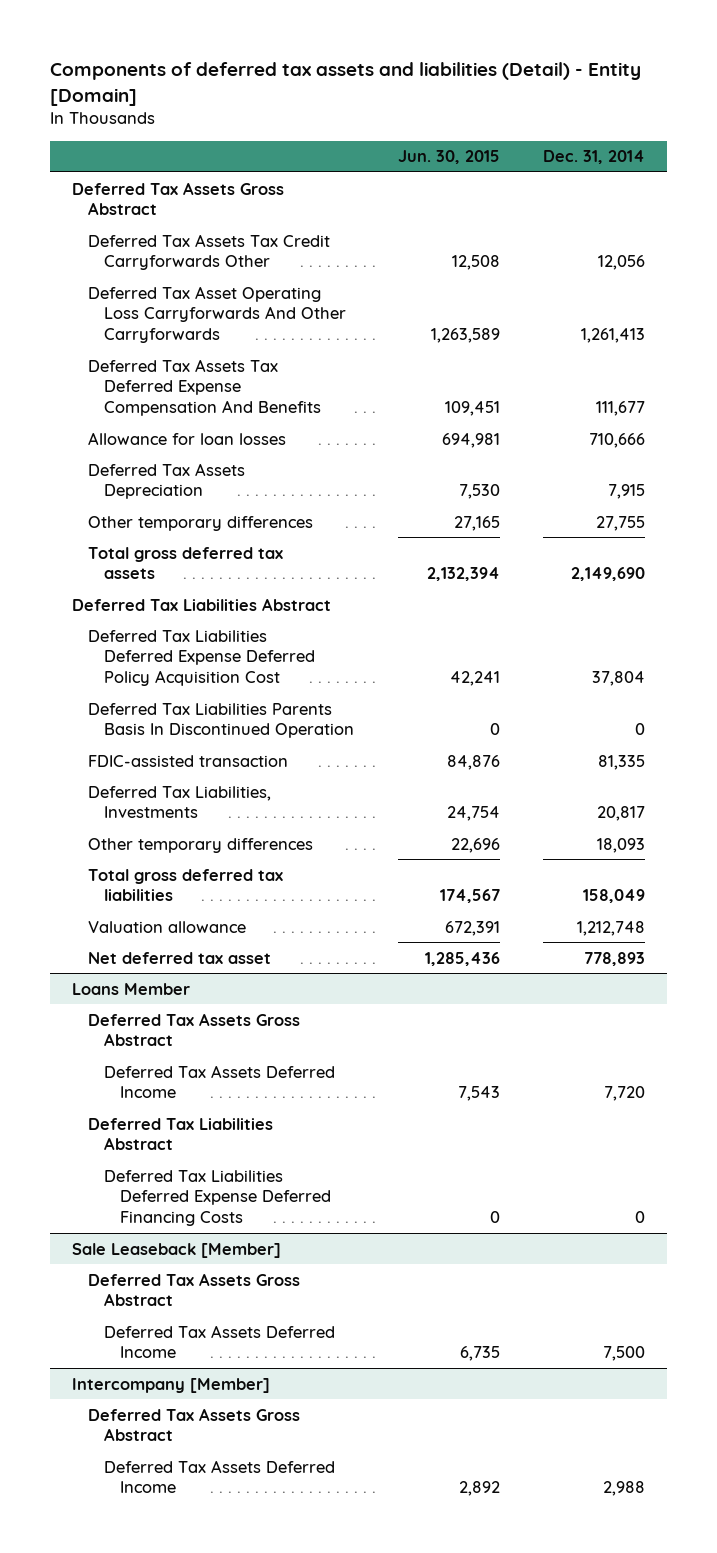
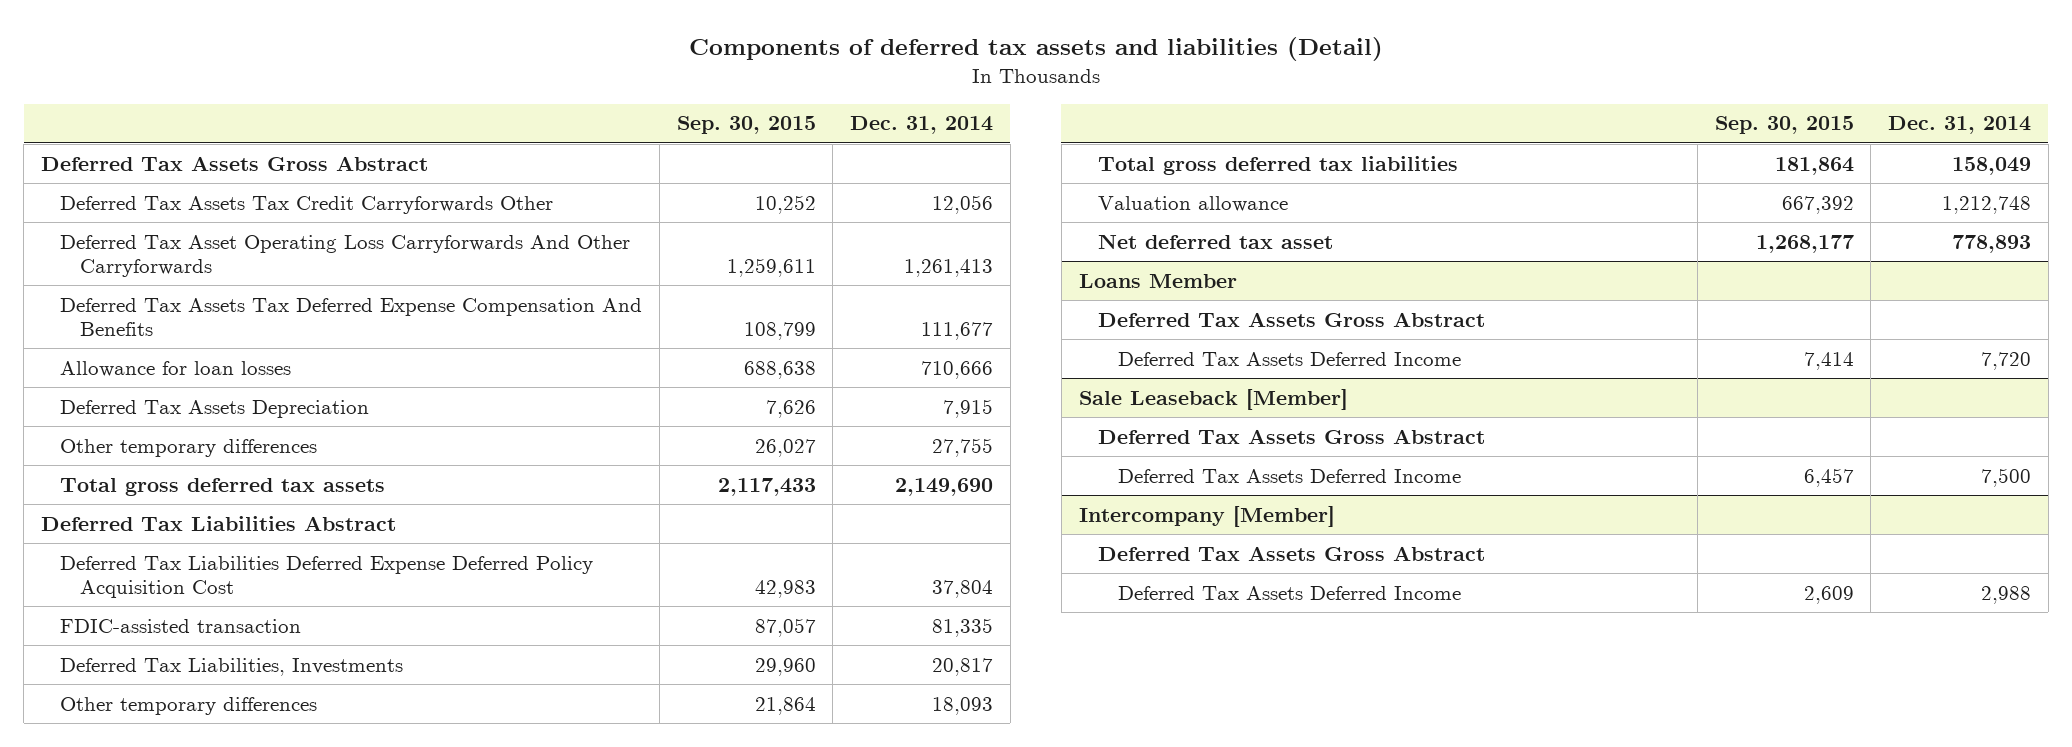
[50,62,642,106] Components of deferred tax assets and liabilities (Detail) - Entity [Domain] -> [688,37,1383,62] Components of deferred tax assets and liabilities (Detail)
[397,150,500,165] Jun. 30, 2015 -> none
none -> [676,116,816,135] Sep. 30, 2015
[88,702,355,739] Deferred Tax Liabilities Parents Basis In Discontinued Operation -> none
[88,1117,274,1151] Deferred Tax Liabilities Abstract -> none
[104,1169,332,1227] Deferred Tax Liabilities Deferred Expense Deferred Financing Costs -> none

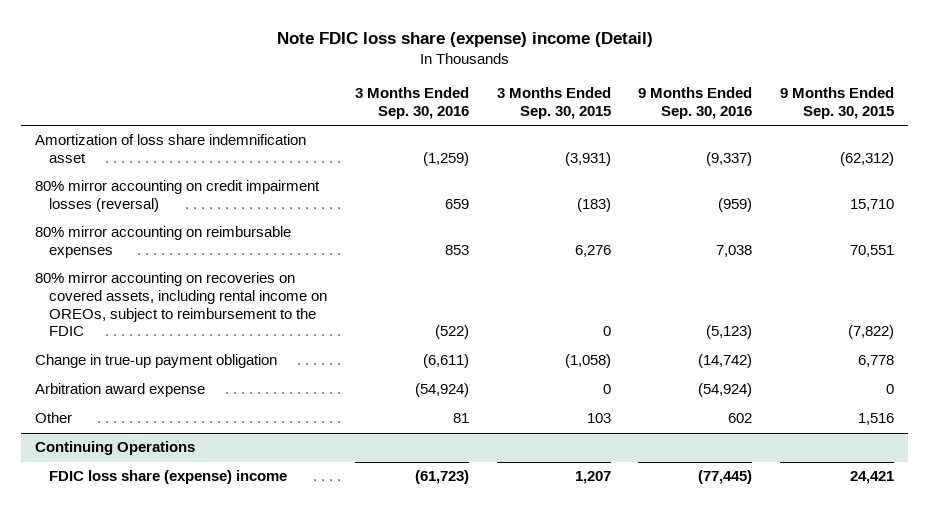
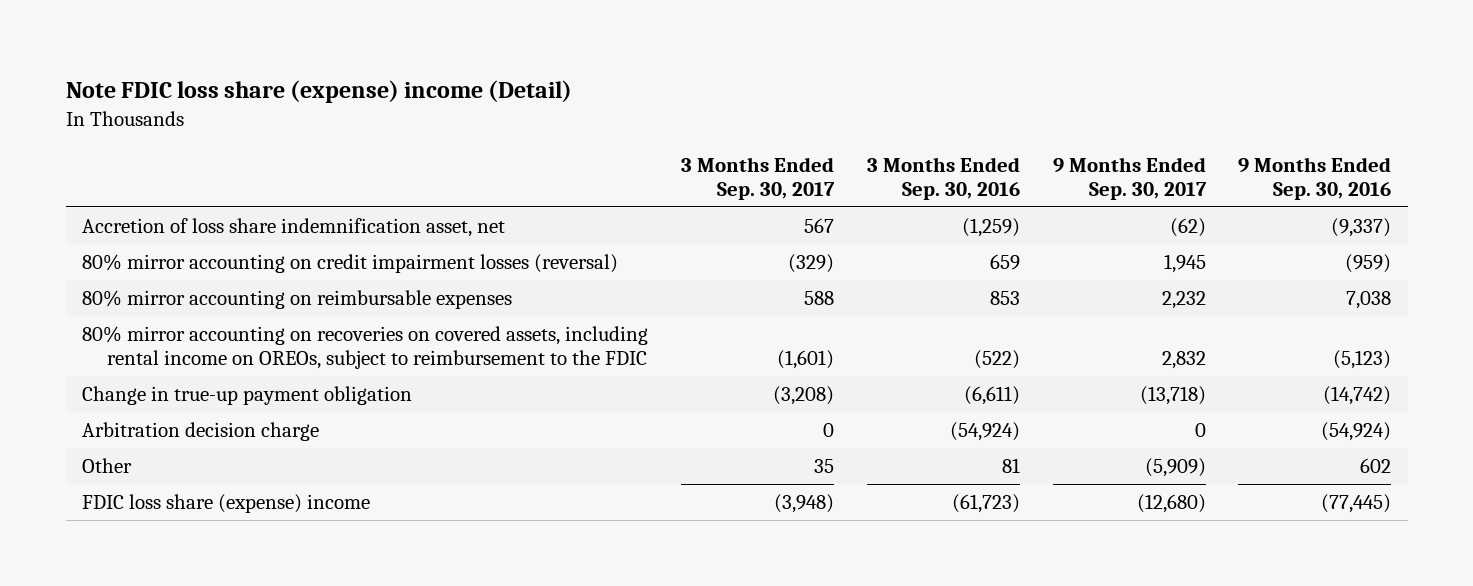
[496,87,611,119] 3 Months Ended Sep. 30, 2015 -> none
[780,87,895,119] 9 Months Ended Sep. 30, 2015 -> none
none -> [680,156,835,201] 3 Months Ended Sep. 30, 2017
none -> [1052,156,1207,201] 9 Months Ended Sep. 30, 2017
[35,134,307,164] Amortization of loss share indemnification asset -> [81,217,505,237] Accretion of loss share indemnification asset, net
[35,383,206,398] Arbitration award expense -> [81,421,319,441] Arbitration decision charge
[35,441,196,456] Continuing Operations -> none

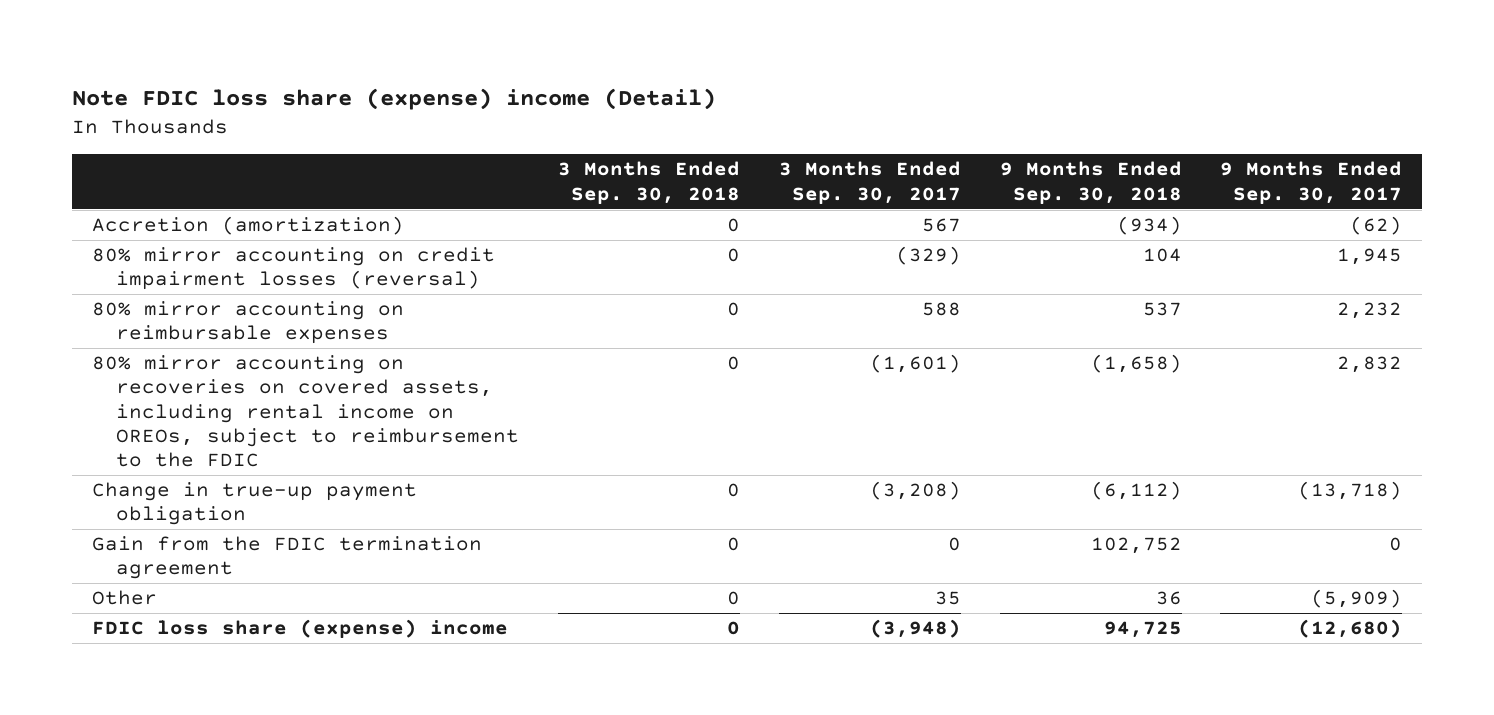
[866,156,1020,201] 3 Months Ended Sep. 30, 2016 -> none
[1238,156,1392,201] 9 Months Ended Sep. 30, 2016 -> none
none -> [557,161,740,204] 3 Months Ended Sep. 30, 2018
none -> [999,161,1182,204] 9 Months Ended Sep. 30, 2018
[81,217,505,237] Accretion of loss share indemnification asset, net -> [91,216,404,236] Accretion (amortization)
[81,421,319,441] Arbitration decision charge -> none
none -> [91,536,482,580] Gain from the FDIC termination agreement

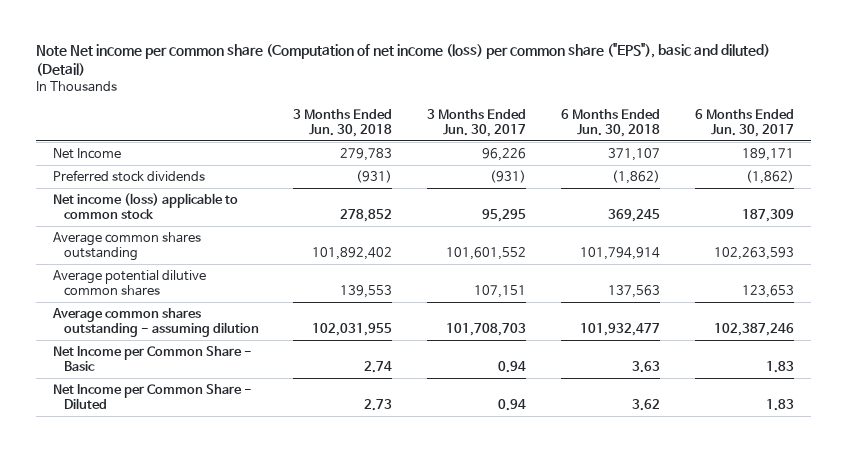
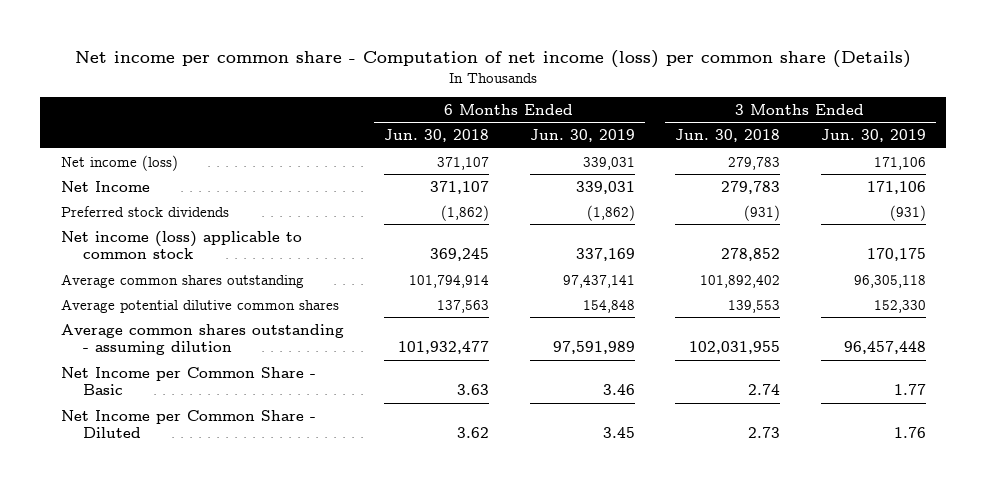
[36,43,771,77] Note Net income per common share (Computation of net income (loss) per common share ("EPS"), basic and diluted) (Detail) -> [75,50,912,69] Net income per common share - Computation of net income (loss) per common share (Details)
[427,108,527,137] 3 Months Ended Jun. 30, 2017 -> none
[694,108,794,137] 6 Months Ended Jun. 30, 2017 -> none
none -> [529,129,635,143] Jun. 30, 2019
none -> [820,129,926,143] Jun. 30, 2019
none -> [60,154,178,171] Net income (loss)

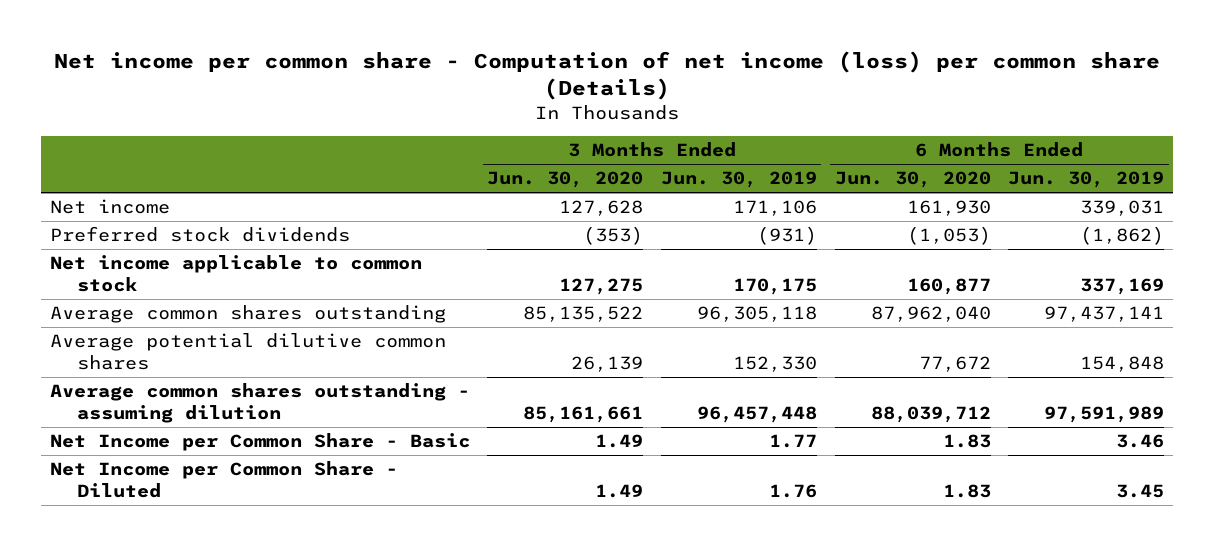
[384,129,490,143] Jun. 30, 2018 -> none
[675,129,781,143] Jun. 30, 2018 -> none
none -> [487,171,644,189] Jun. 30, 2020
none -> [834,171,991,189] Jun. 30, 2020
[60,154,178,171] Net income (loss) -> none
[60,180,150,192] Net Income -> [49,199,170,215] Net income
[60,230,302,260] Net income (loss) applicable to common stock -> [49,255,422,292] Net income applicable to common stock

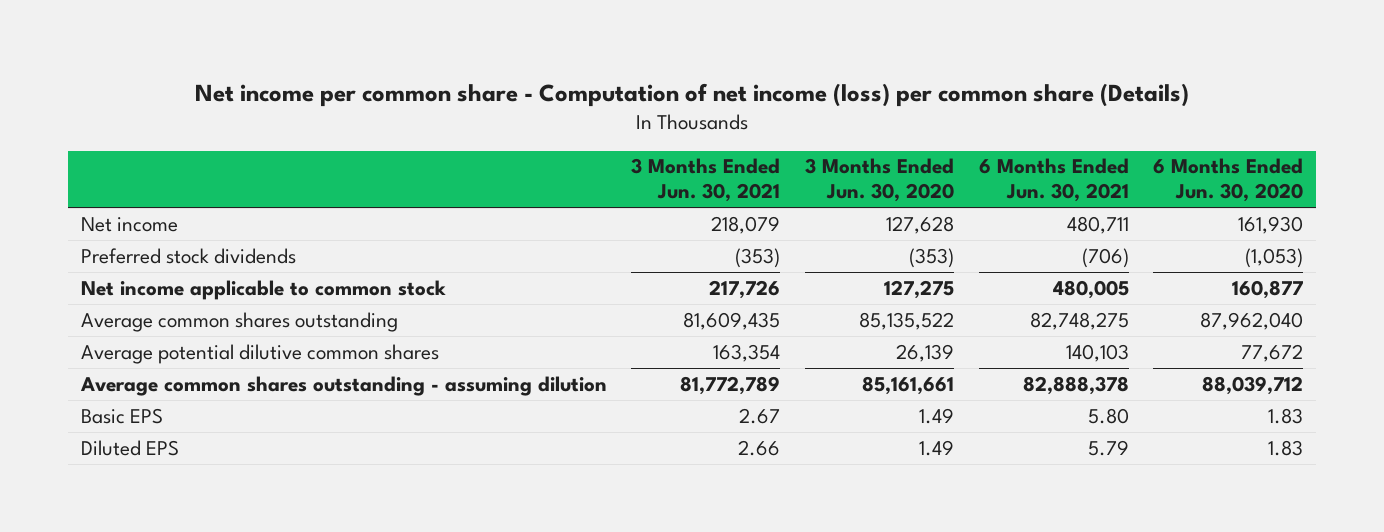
[660,171,817,189] Jun. 30, 2019 -> none
[1008,171,1165,189] Jun. 30, 2019 -> none
none -> [631,158,781,203] 3 Months Ended Jun. 30, 2021
none -> [978,158,1129,203] 6 Months Ended Jun. 30, 2021
[49,433,470,452] Net Income per Common Share - Basic -> [80,407,163,424] Basic EPS
[49,461,398,498] Net Income per Common Share - Diluted -> [80,439,179,456] Diluted EPS

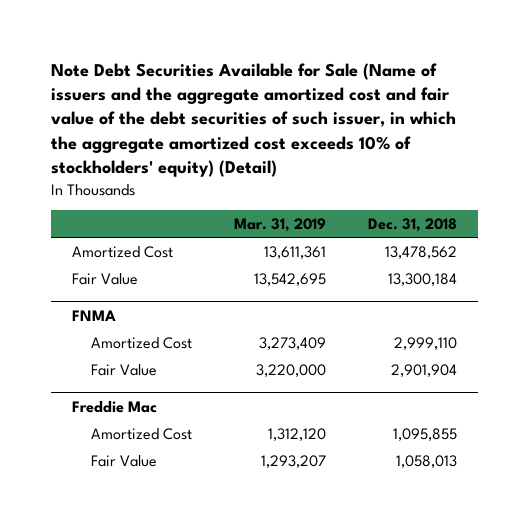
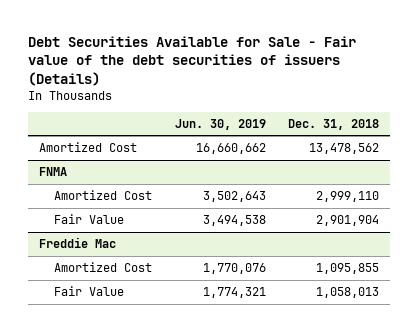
[51,62,457,178] Note Debt Securities Available for Sale (Name of issuers and the aggregate amortized cost and fair value of the debt securities of such issuer, in which the aggregate amortized cost exceeds 10% of stockholders' equity) (Detail) -> [28,35,357,86] Debt Securities Available for Sale - Fair value of the debt securities of issuers (Details)
[233,218,326,233] Mar. 31, 2019 -> none
none -> [174,118,266,130] Jun. 30, 2019
[71,272,138,285] Fair Value -> none

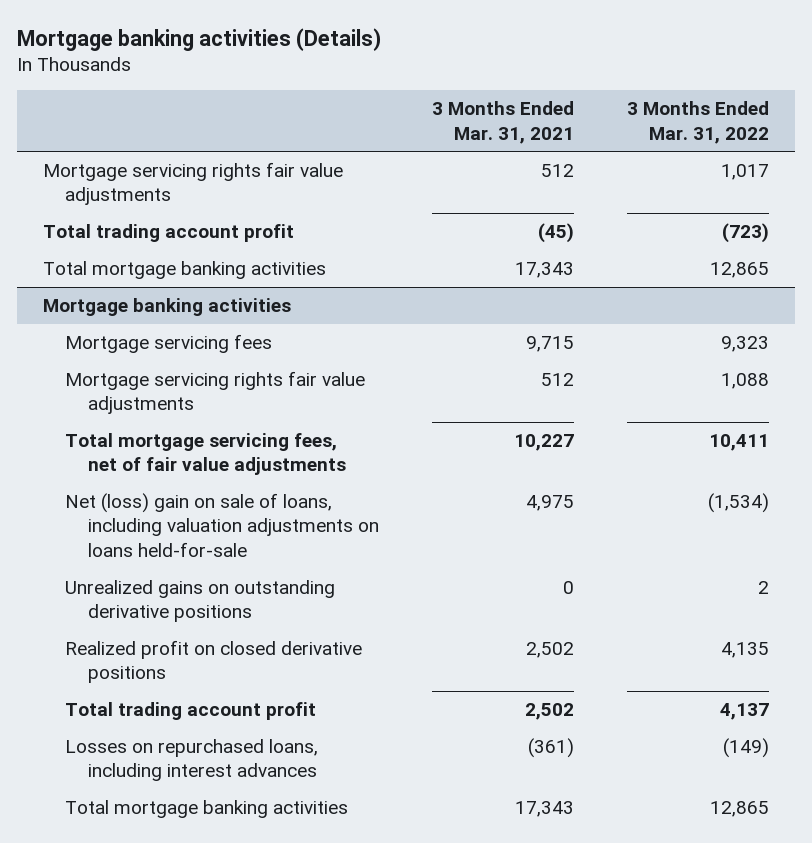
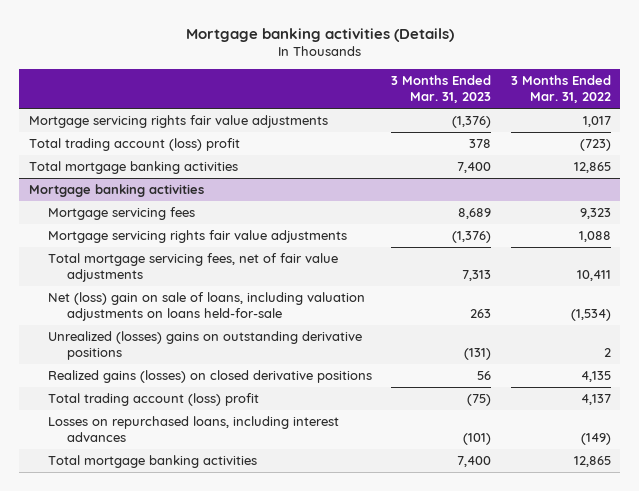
[431,101,574,144] 3 Months Ended Mar. 31, 2021 -> none
none -> [391,74,492,104] 3 Months Ended Mar. 31, 2023
[42,224,294,243] Total trading account profit -> [28,138,240,152] Total trading account (loss) profit
[65,580,336,623] Unrealized gains on outstanding derivative positions -> [47,331,362,361] Unrealized (losses) gains on outstanding derivative positions
[65,640,363,684] Realized profit on closed derivative positions -> [47,370,372,384] Realized gains (losses) on closed derivative positions
[65,702,317,721] Total trading account profit -> [47,393,259,407] Total trading account (loss) profit

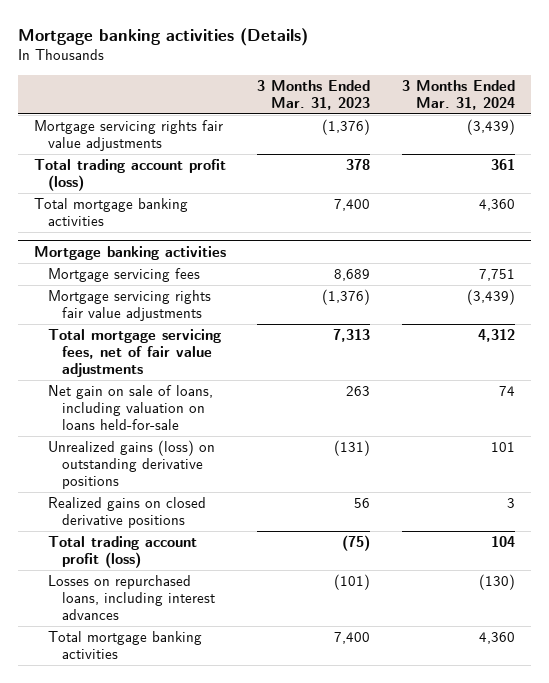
[510,74,611,104] 3 Months Ended Mar. 31, 2022 -> none
none -> [401,79,515,110] 3 Months Ended Mar. 31, 2024
[28,138,240,152] Total trading account (loss) profit -> [34,159,227,192] Total trading account profit (loss)
[47,292,365,322] Net (loss) gain on sale of loans, including valuation adjustments on loans held-for-sale -> [48,385,214,431] Net gain on sale of loans, including valuation on loans held-for-sale
[47,331,362,361] Unrealized (losses) gains on outstanding derivative positions -> [48,440,216,490] Unrealized gains (loss) on outstanding derivative positions
[47,370,372,384] Realized gains (losses) on closed derivative positions -> [48,497,207,529] Realized gains on closed derivative positions
[47,393,259,407] Total trading account (loss) profit -> [48,536,198,569] Total trading account profit (loss)

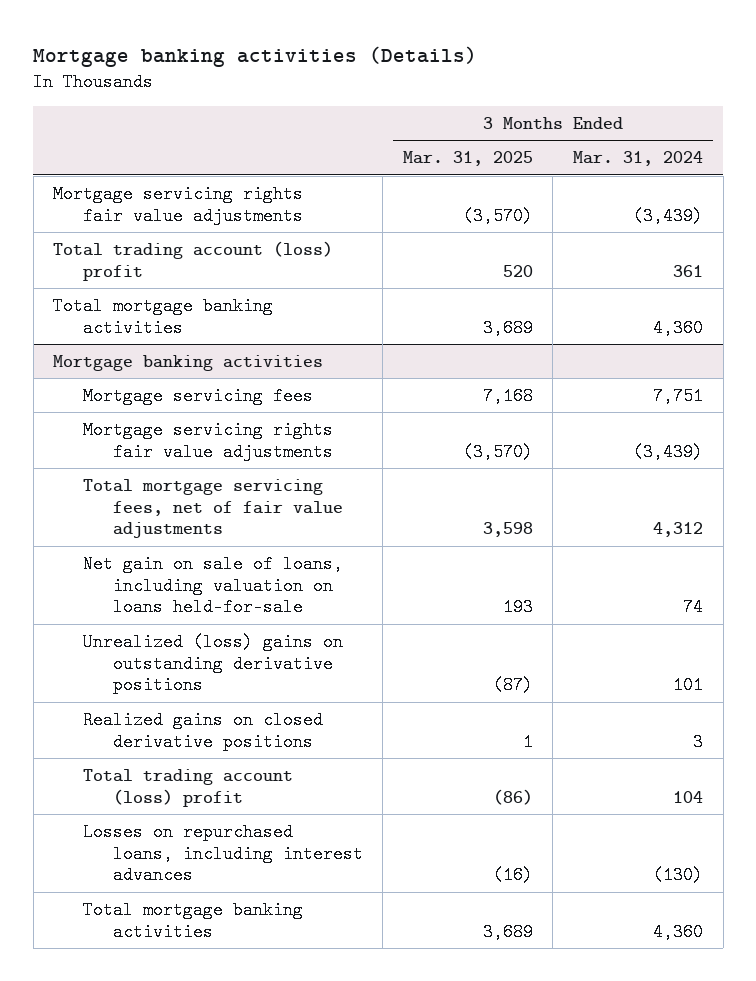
[257,79,371,110] 3 Months Ended Mar. 31, 2023 -> none
none -> [402,150,533,166] Mar. 31, 2025
[34,159,227,192] Total trading account profit (loss) -> [53,240,334,281] Total trading account (loss) profit
[48,440,216,490] Unrealized gains (loss) on outstanding derivative positions -> [82,632,343,695] Unrealized (loss) gains on outstanding derivative positions
[48,536,198,569] Total trading account profit (loss) -> [82,768,293,807] Total trading account (loss) profit

